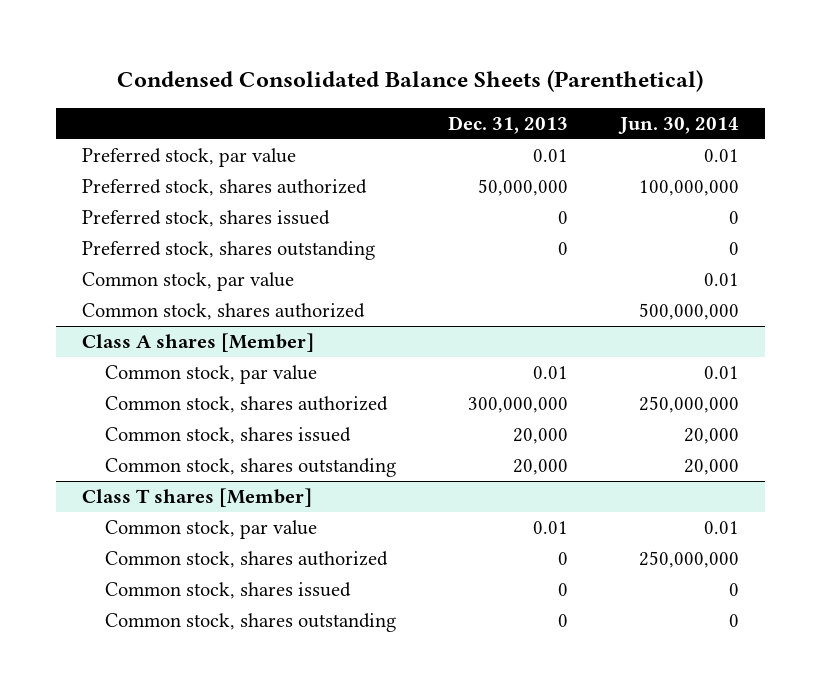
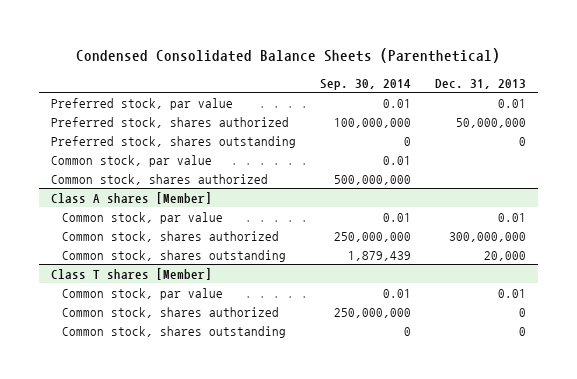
[617,116,739,134] Jun. 30, 2014 -> none
none -> [319,78,411,90] Sep. 30, 2014
[81,210,330,228] Preferred stock, shares issued -> none
[104,427,351,445] Common stock, shares issued -> none
[104,582,351,600] Common stock, shares issued -> none

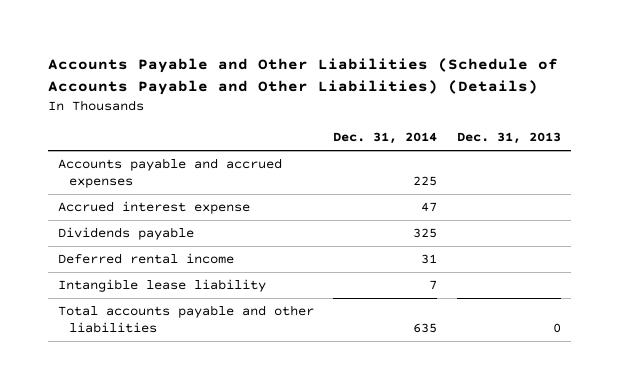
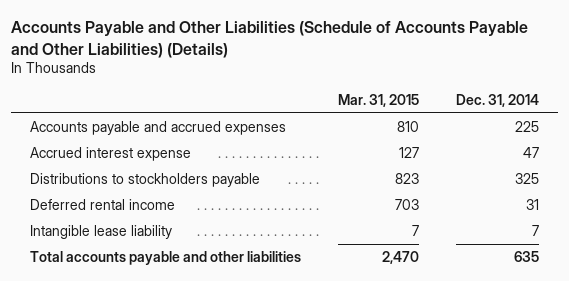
[456,132,561,145] Dec. 31, 2013 -> none
none -> [338,94,420,108] Mar. 31, 2015
[57,227,194,241] Dividends payable -> [29,172,260,187] Distributions to stockholders payable

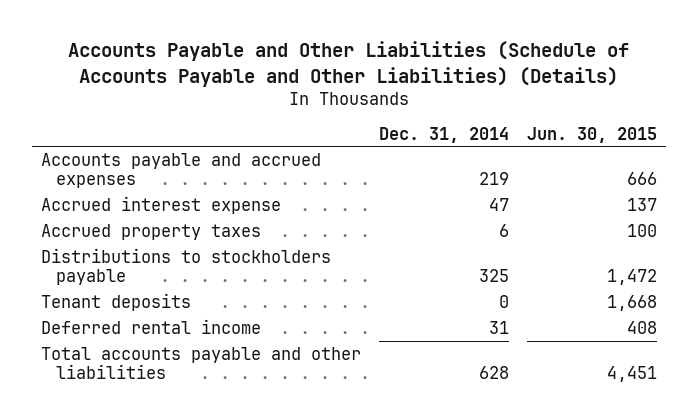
[338,94,420,108] Mar. 31, 2015 -> none
none -> [526,126,657,143] Jun. 30, 2015
[515,120,540,132] 225 -> [478,172,509,186] 219
none -> [40,223,261,240] Accrued property taxes
none -> [40,292,191,311] Tenant deposits
[29,224,172,239] Intangible lease liability -> none
[514,250,540,262] 635 -> [478,366,509,380] 628

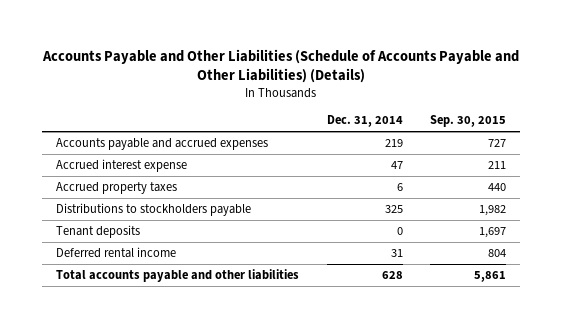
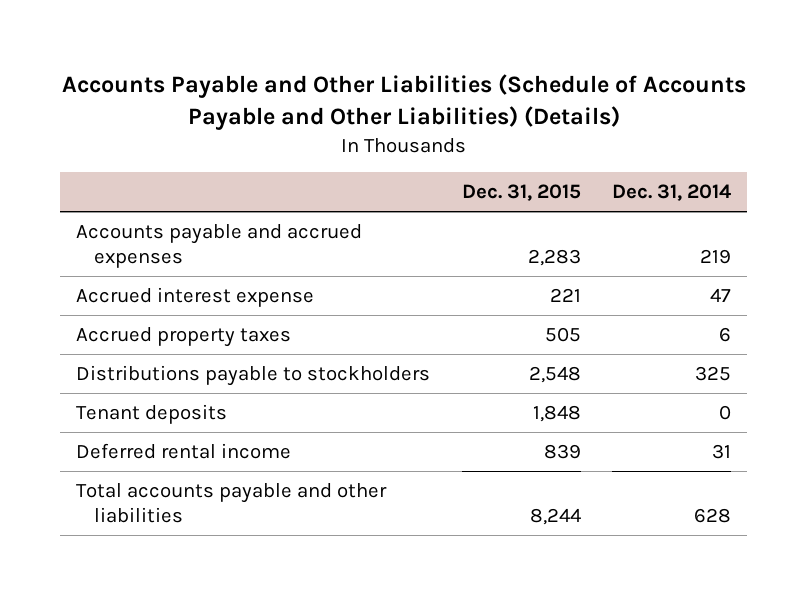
[430,115,507,128] Sep. 30, 2015 -> none
none -> [461,184,581,202] Dec. 31, 2015
[55,202,251,216] Distributions to stockholders payable -> [76,365,431,387] Distributions payable to stockholders

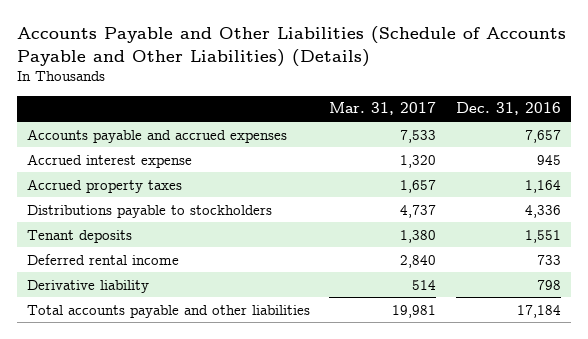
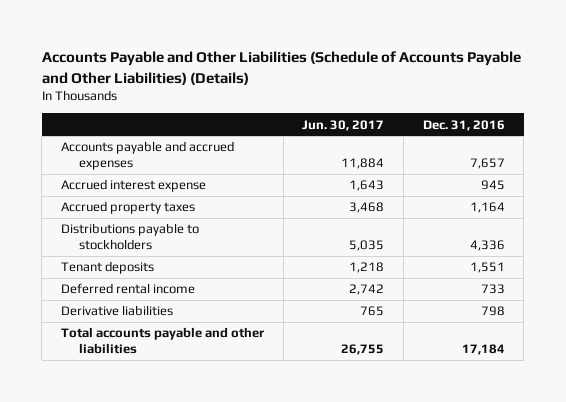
[329,102,437,116] Mar. 31, 2017 -> none
none -> [302,119,385,131] Jun. 30, 2017
[26,279,149,293] Derivative liability -> [61,305,174,317] Derivative liabilities

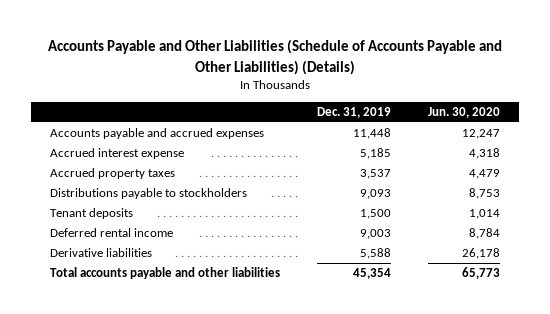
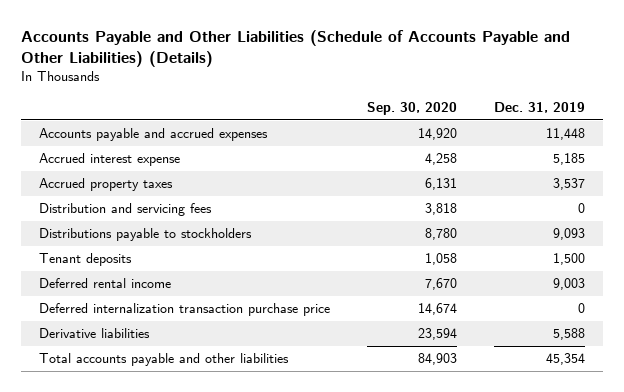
[428,107,501,119] Jun. 30, 2020 -> none
none -> [366,101,457,115] Sep. 30, 2020
none -> [39,203,213,217] Distribution and servicing fees
none -> [39,303,331,317] Deferred internalization transaction purchase price

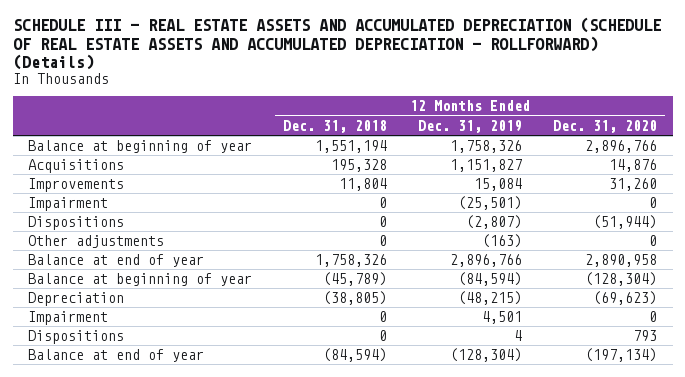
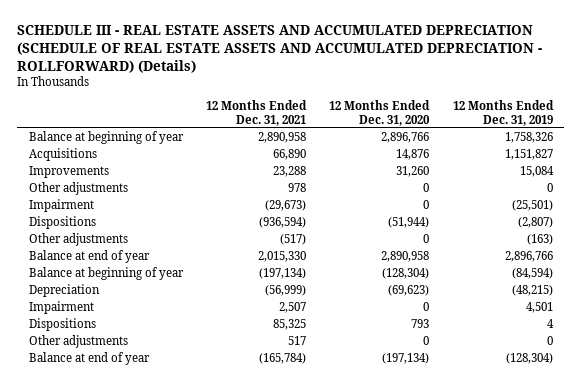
[283,119,388,133] Dec. 31, 2018 -> none
none -> [206,100,308,126] 12 Months Ended Dec. 31, 2021
none -> [28,182,128,196] Other adjustments
none -> [28,335,128,349] Other adjustments

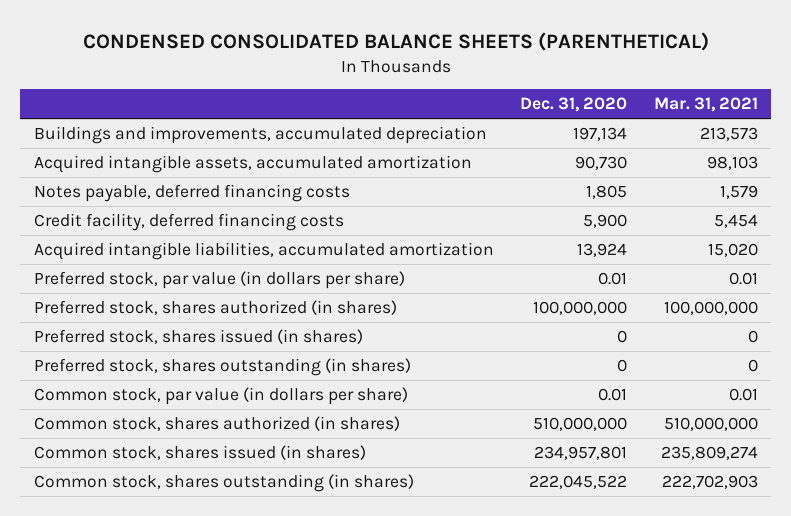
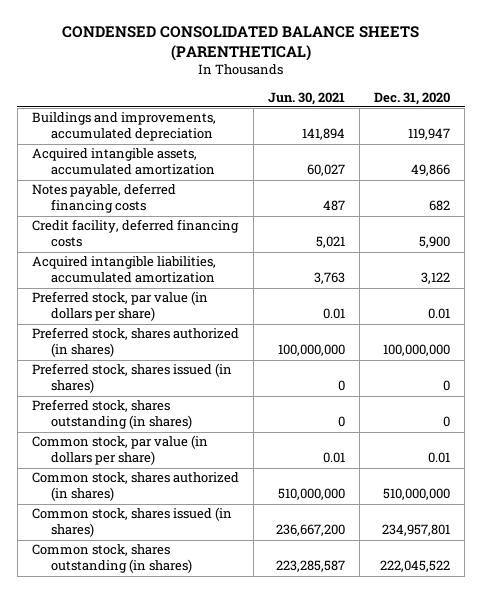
[653,97,758,113] Mar. 31, 2021 -> none
none -> [267,91,345,105] Jun. 30, 2021
[573,126,628,141] 197,134 -> [407,128,450,141] 119,947
[575,155,628,170] 90,730 -> [410,164,450,177] 49,866
[586,184,628,199] 1,805 -> [428,200,450,212] 682
[577,242,628,257] 13,924 -> [420,272,450,285] 3,122

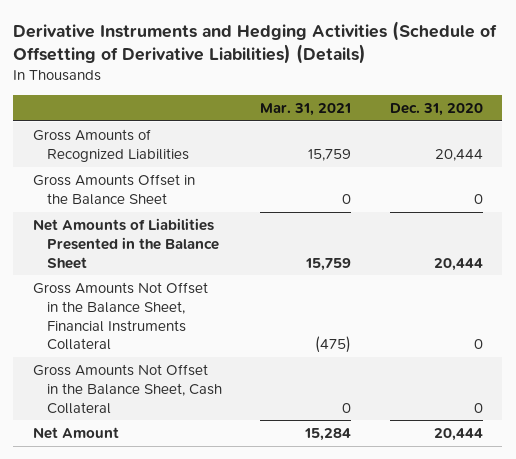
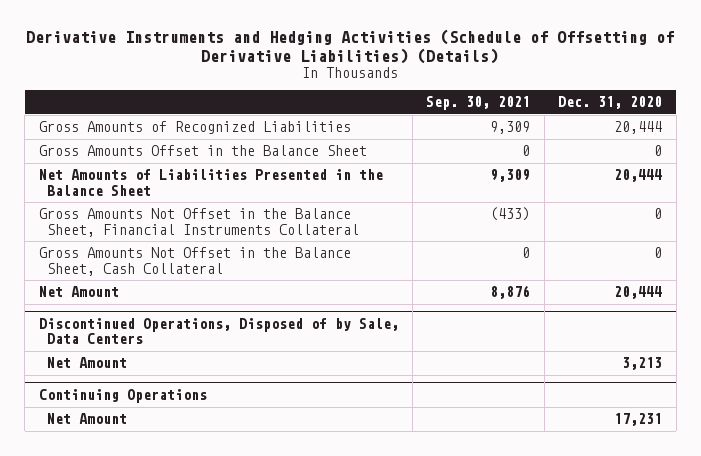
[260,103,352,117] Mar. 31, 2021 -> none
none -> [426,96,531,111] Sep. 30, 2021
none -> [38,318,399,345] Discontinued Operations, Disposed of by Sale, Data Centers
none -> [47,357,128,369] Net Amount
none -> [38,389,207,404] Continuing Operations
none -> [47,413,128,425] Net Amount

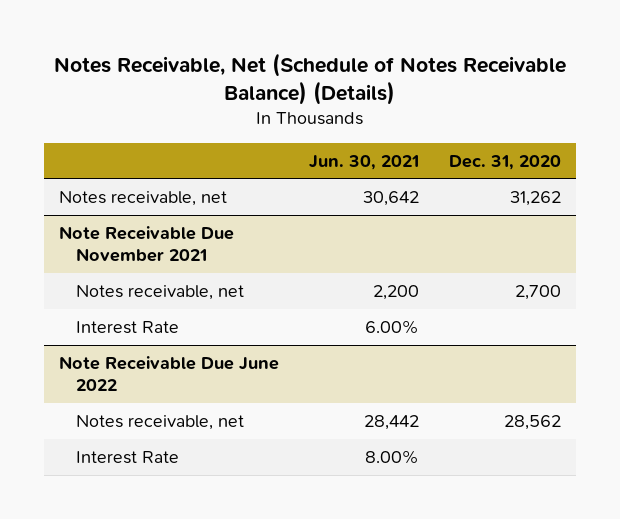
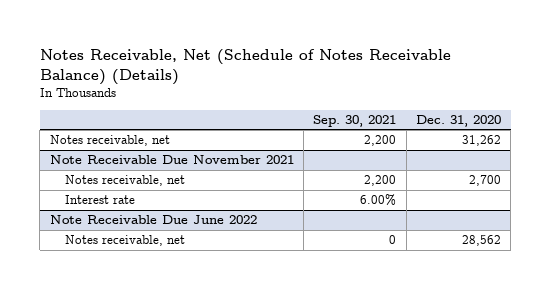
[309,154,420,170] Jun. 30, 2021 -> none
none -> [313,114,397,127] Sep. 30, 2021
[75,320,179,334] Interest Rate -> [65,195,136,205] Interest rate
[75,450,179,464] Interest Rate -> none

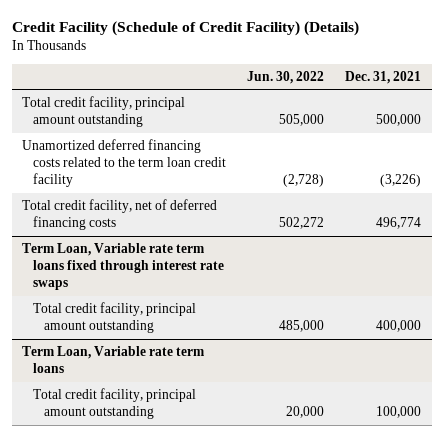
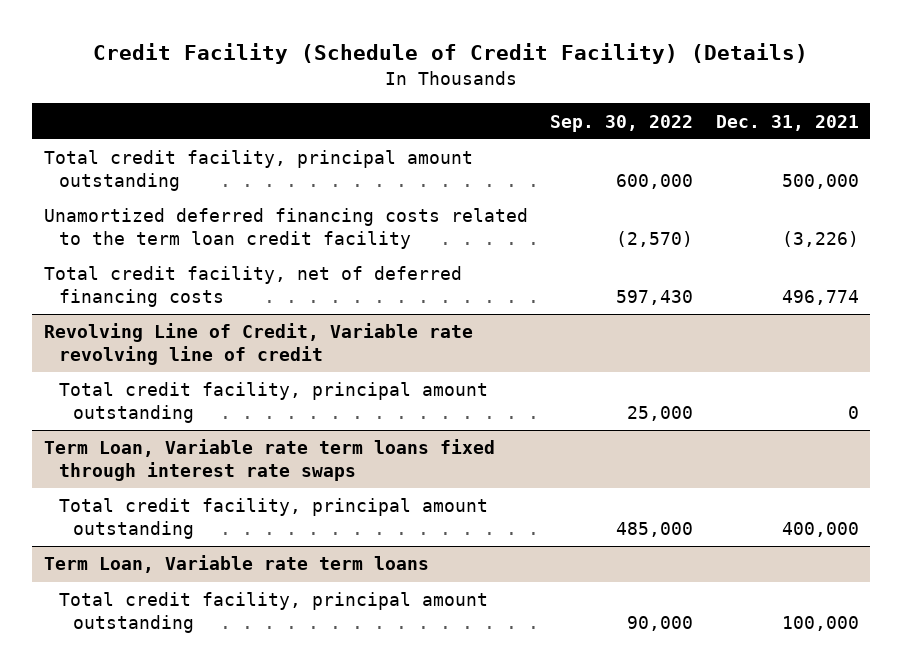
[247,70,325,84] Jun. 30, 2022 -> none
none -> [550,114,694,132] Sep. 30, 2022
none -> [43,323,473,365] Revolving Line of Credit, Variable rate revolving line of credit
none -> [58,382,488,423] Total credit facility, principal amount outstanding

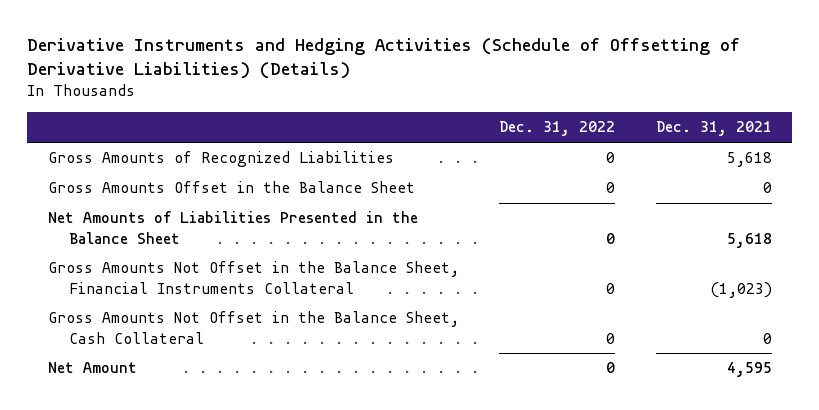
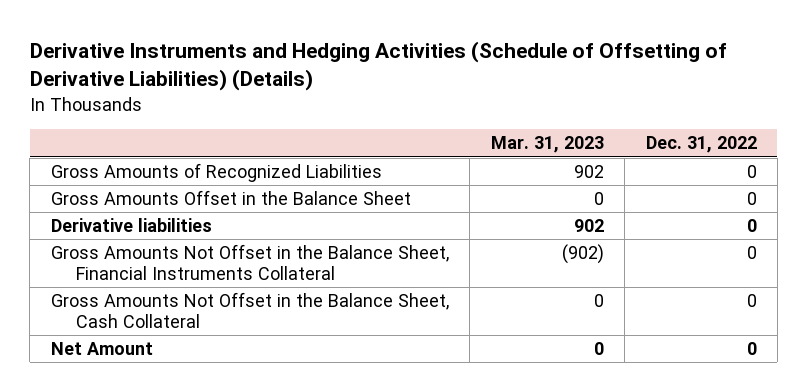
[655,121,772,137] Dec. 31, 2021 -> none
none -> [490,136,604,154] Mar. 31, 2023
[47,211,418,244] Net Amounts of Liabilities Presented in the Balance Sheet -> none
none -> [50,218,212,233] Derivative liabilities

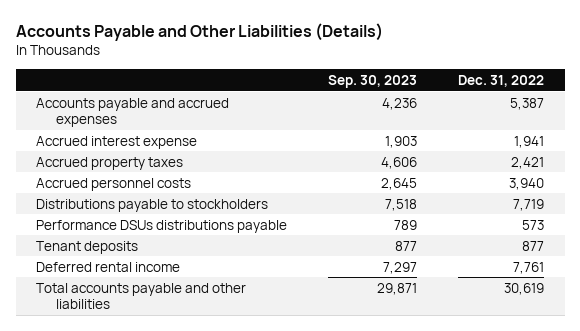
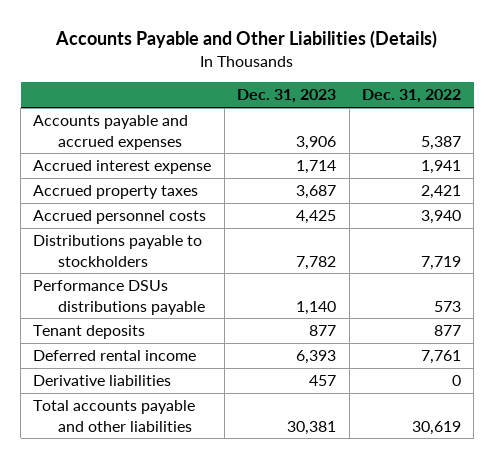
[328,74,418,88] Sep. 30, 2023 -> none
none -> [237,89,337,104] Dec. 31, 2023
none -> [33,375,172,387] Derivative liabilities

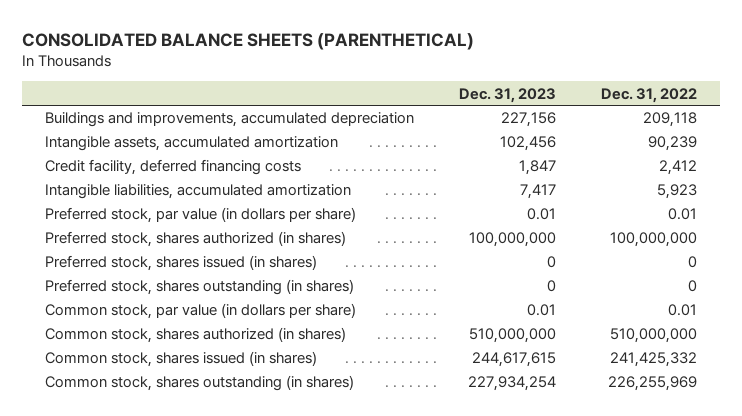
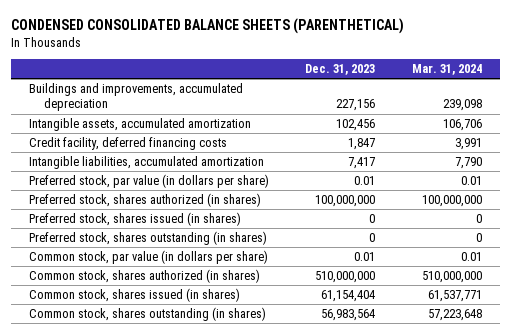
[22,32,475,50] CONSOLIDATED BALANCE SHEETS (PARENTHETICAL) -> [10,17,404,34] CONDENSED CONSOLIDATED BALANCE SHEETS (PARENTHETICAL)
[601,87,698,103] Dec. 31, 2022 -> none
none -> [411,63,482,75] Mar. 31, 2024
[472,352,557,368] 244,617,615 -> [321,289,376,302] 61,154,404
[468,376,557,392] 227,934,254 -> [321,308,376,321] 56,983,564

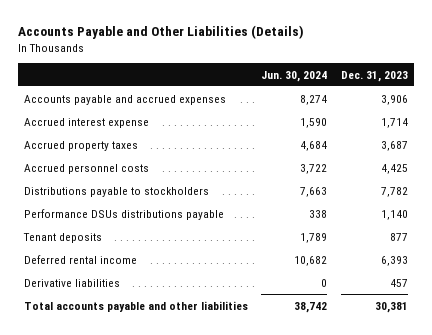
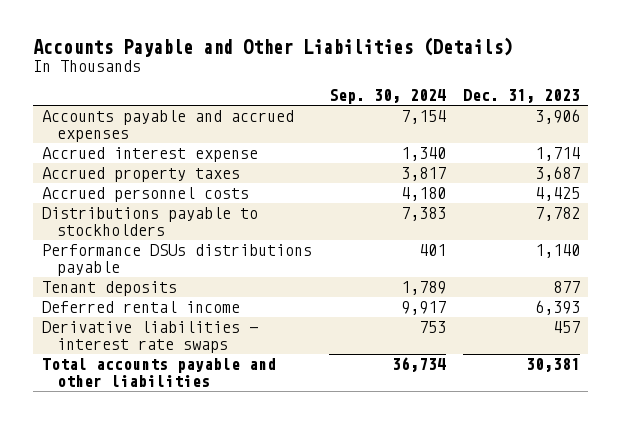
[261,70,328,82] Jun. 30, 2024 -> none
none -> [328,89,446,105] Sep. 30, 2024
[24,278,121,287] Derivative liabilities -> [41,321,258,354] Derivative liabilities - interest rate swaps

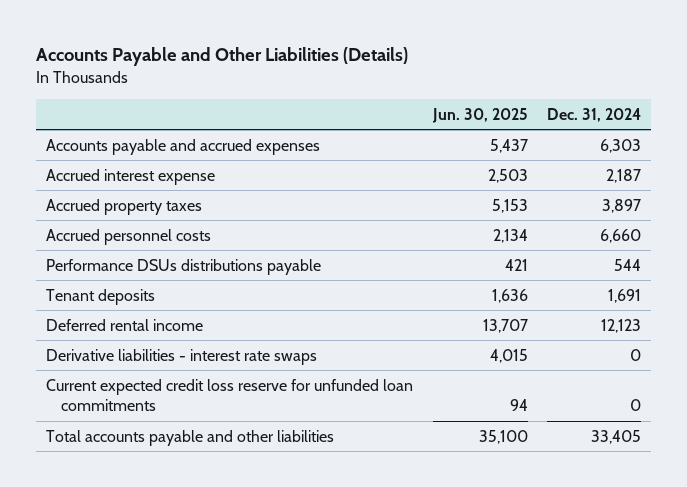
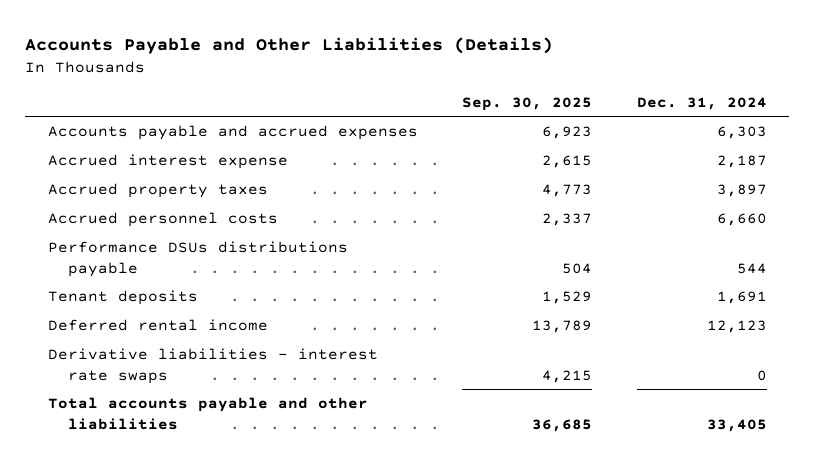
[431,107,528,123] Jun. 30, 2025 -> none
none -> [462,96,593,111] Sep. 30, 2025
[46,378,414,412] Current expected credit loss reserve for unfunded loan commitments -> none

